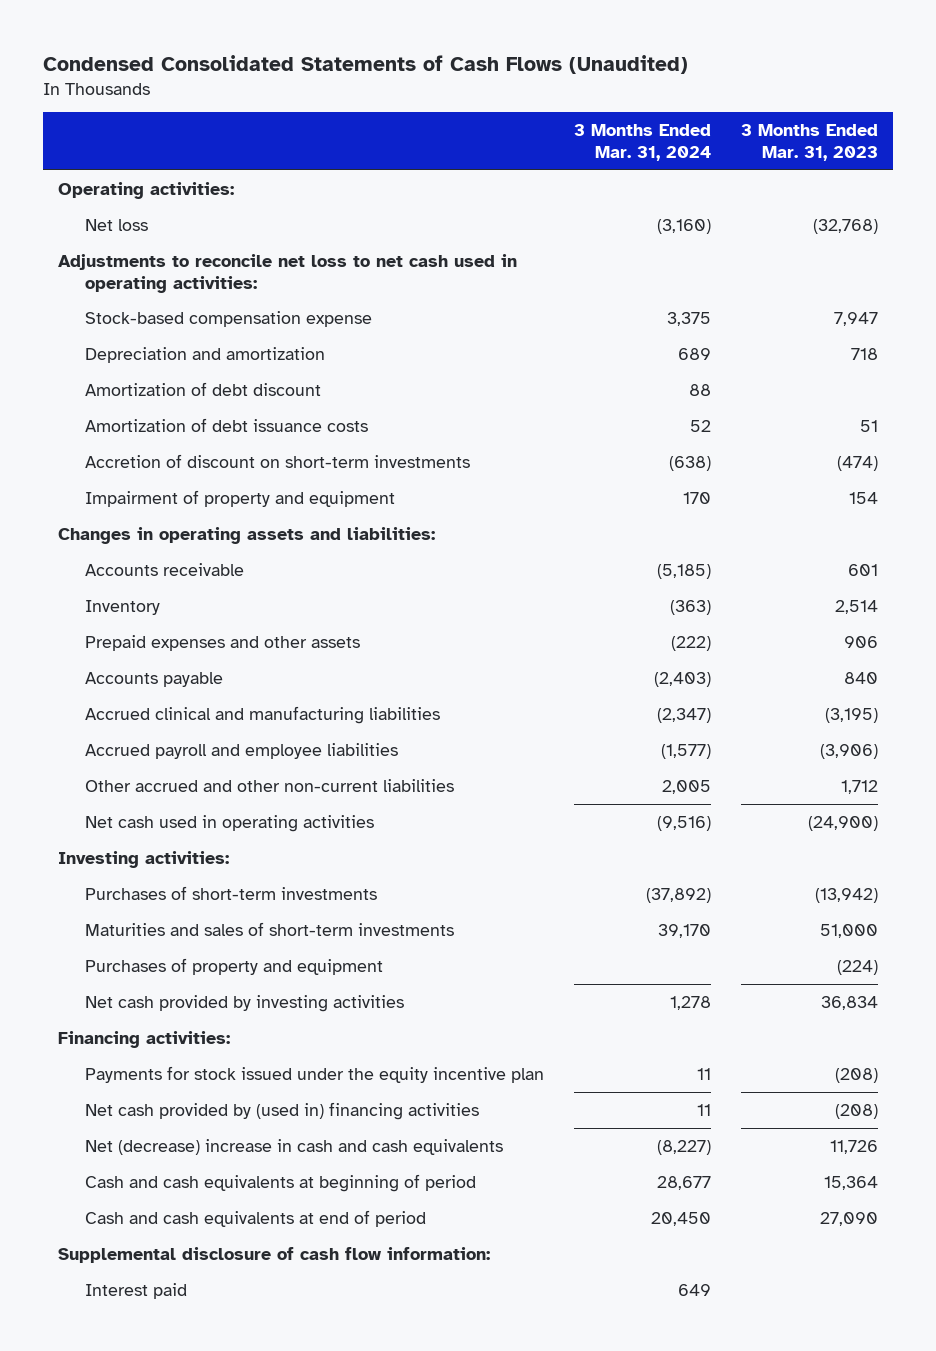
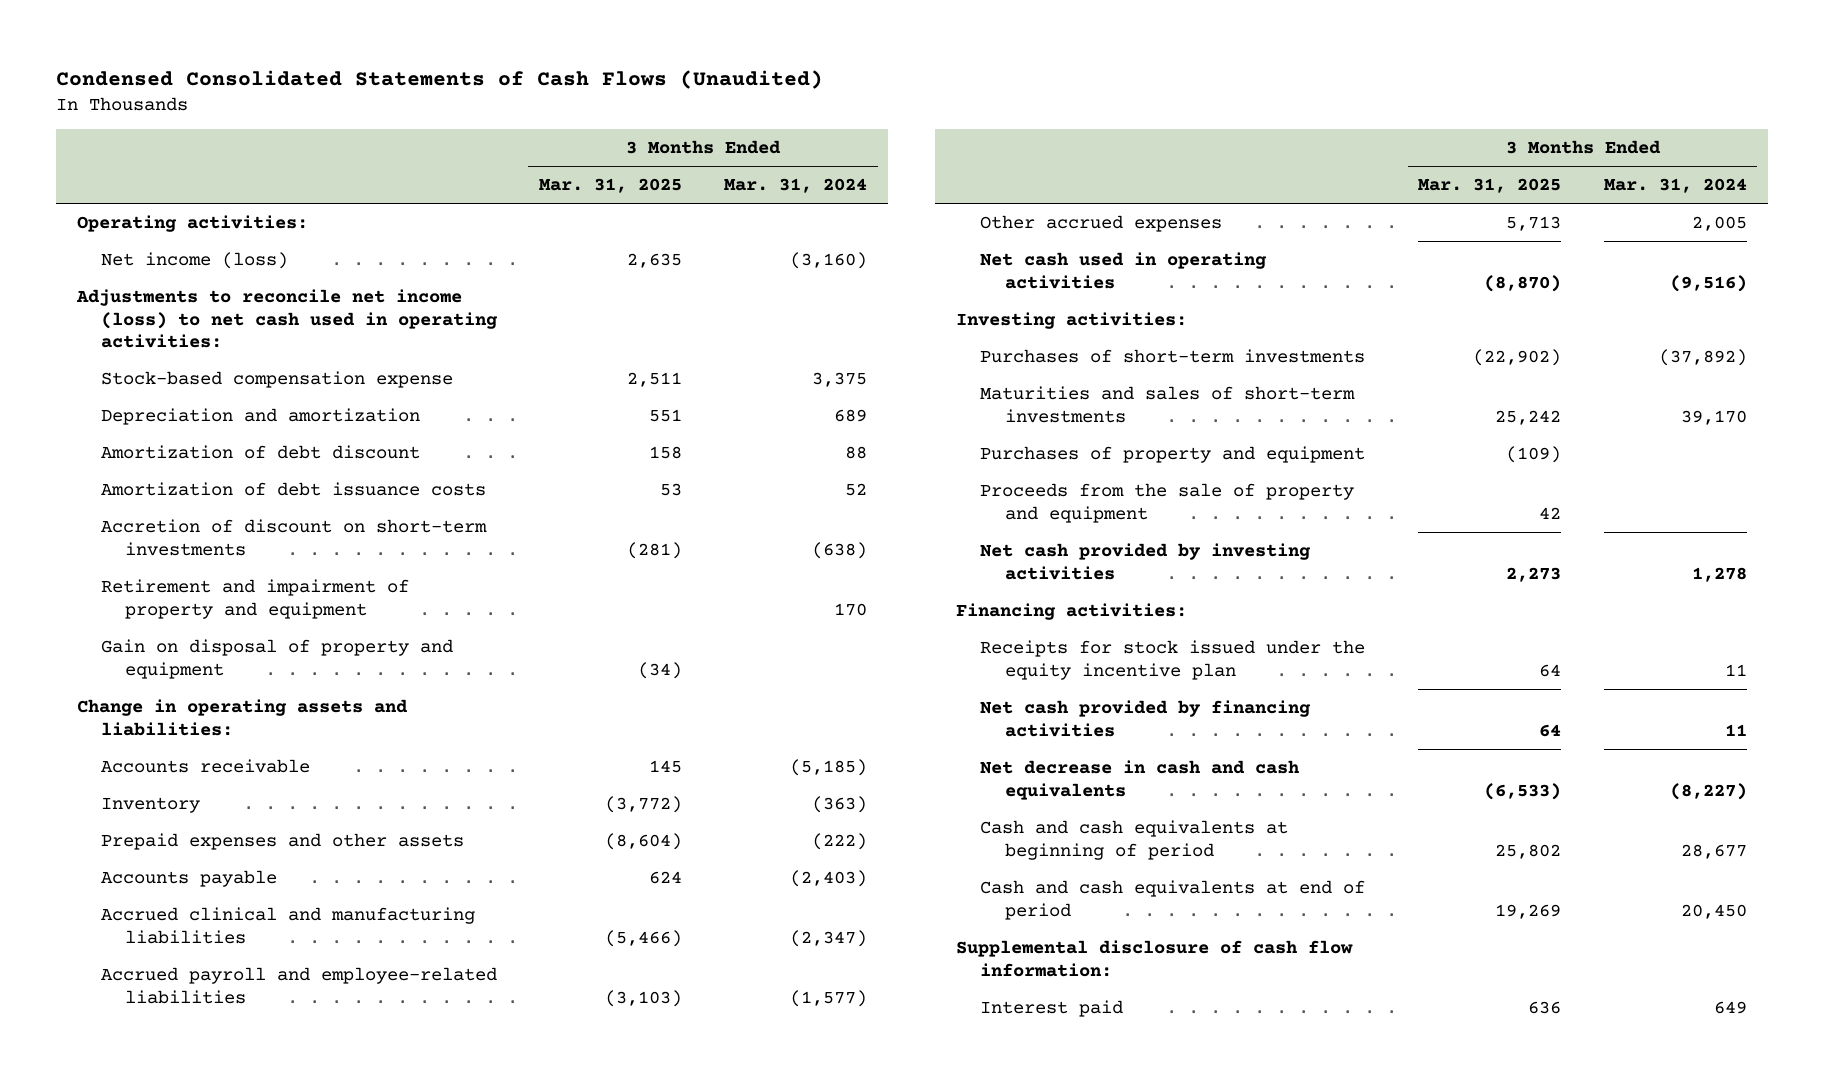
[740,124,878,162] 3 Months Ended Mar. 31, 2023 -> none
none -> [538,178,682,194] Mar. 31, 2025
[84,218,148,231] Net loss -> [100,251,288,269] Net income (loss)
[58,253,518,293] Adjustments to reconcile net loss to net cash used in operating activities: -> [75,288,498,349] Adjustments to reconcile net income (loss) to net cash used in operating activities:
[84,489,395,507] Impairment of property and equipment -> [100,578,409,619] Retirement and impairment of property and equipment
none -> [100,638,453,679] Gain on disposal of property and equipment
[58,526,436,544] Changes in operating assets and liabilities: -> [76,698,408,736] Change in operating assets and liabilities:
[84,778,454,792] Other accrued and other non-current liabilities -> none
[84,742,398,759] Accrued payroll and employee liabilities -> [100,966,497,1004] Accrued payroll and employee-related liabilities
none -> [980,214,1223,232] Other accrued expenses
none -> [980,482,1355,523] Proceeds from the sale of property and equipment
[84,1065,544,1083] Payments for stock issued under the equity incentive plan -> [980,639,1366,680] Receipts for stock issued under the equity incentive plan
[84,1101,479,1120] Net cash provided by (used in) financing activities -> [980,699,1312,737] Net cash provided by financing activities
[84,1138,503,1155] Net (decrease) increase in cash and cash equivalents -> [980,759,1301,800] Net decrease in cash and cash equivalents

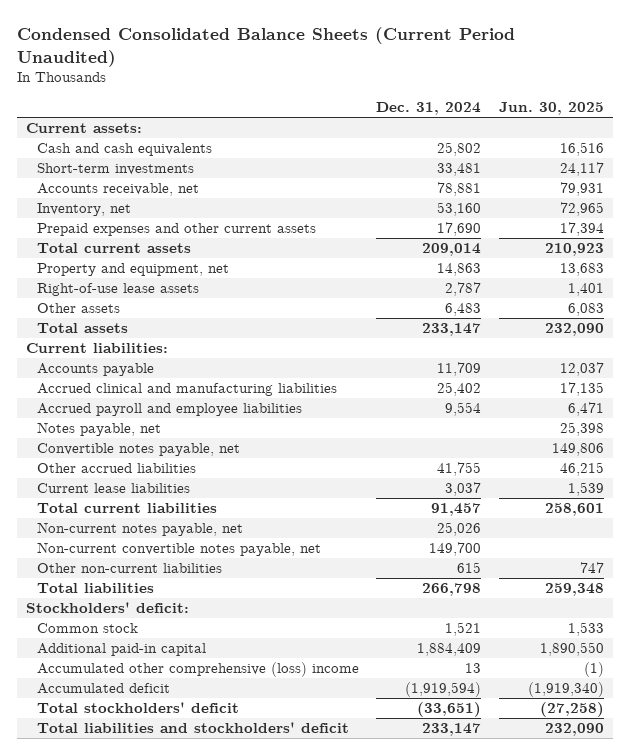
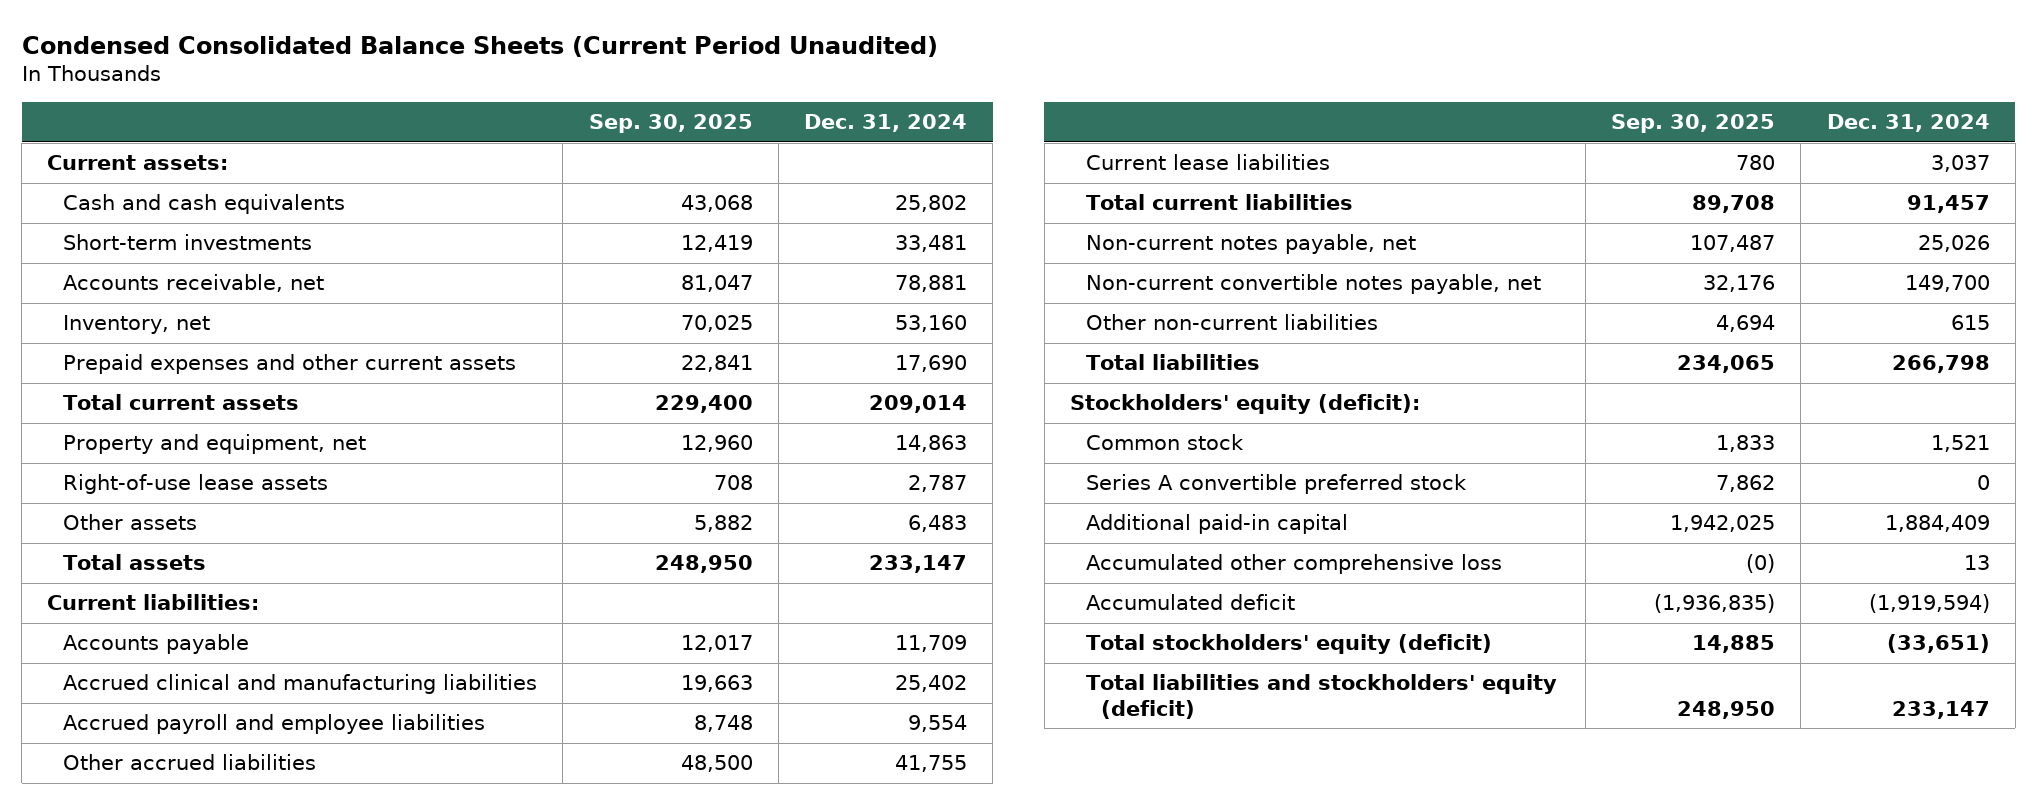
[499,102,605,116] Jun. 30, 2025 -> none
none -> [588,114,753,134] Sep. 30, 2025
[36,422,161,437] Notes payable, net -> none
[36,443,240,457] Convertible notes payable, net -> none
[26,602,190,614] Stockholders' deficit: -> [1069,394,1420,415] Stockholders' equity (deficit):
none -> [1085,474,1467,495] Series A convertible preferred stock
[36,662,359,678] Accumulated other comprehensive (loss) income -> [1085,554,1502,575] Accumulated other comprehensive loss
[36,702,239,714] Total stockholders' deficit -> [1085,634,1492,655] Total stockholders' equity (deficit)
[36,722,349,734] Total liabilities and stockholders' deficit -> [1085,674,1557,719] Total liabilities and stockholders' equity (deficit)

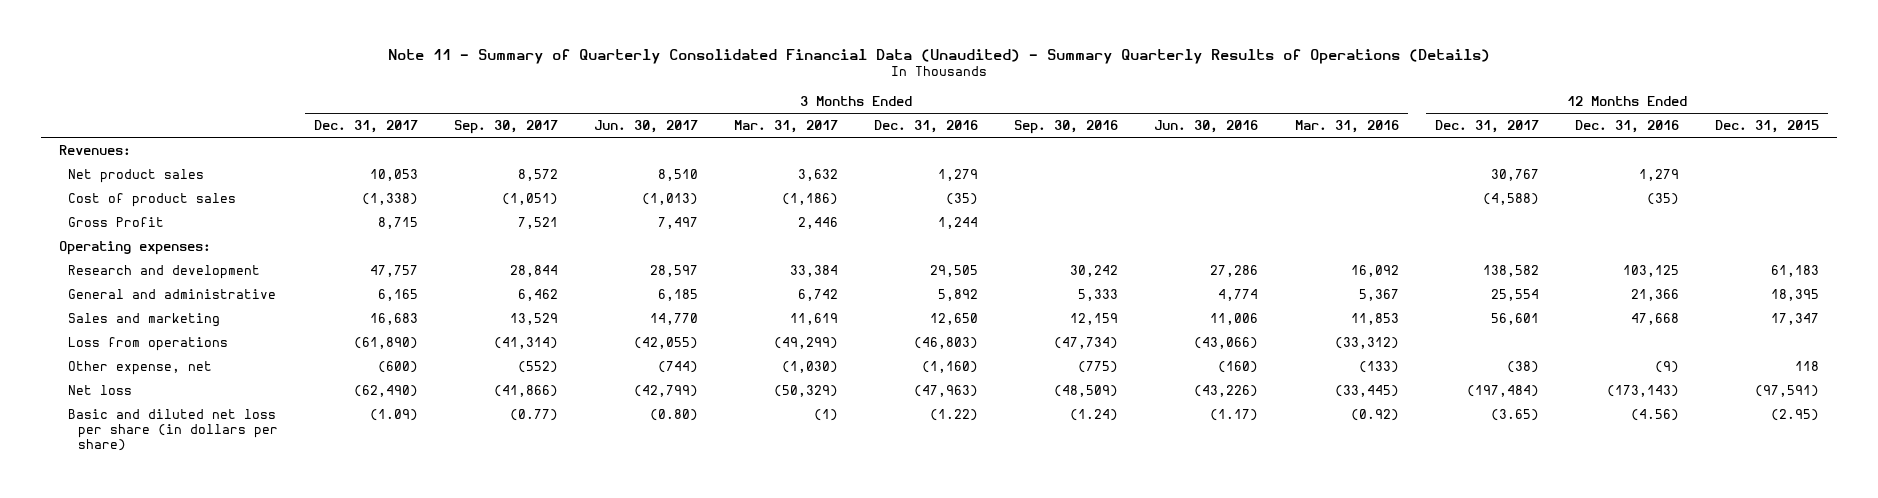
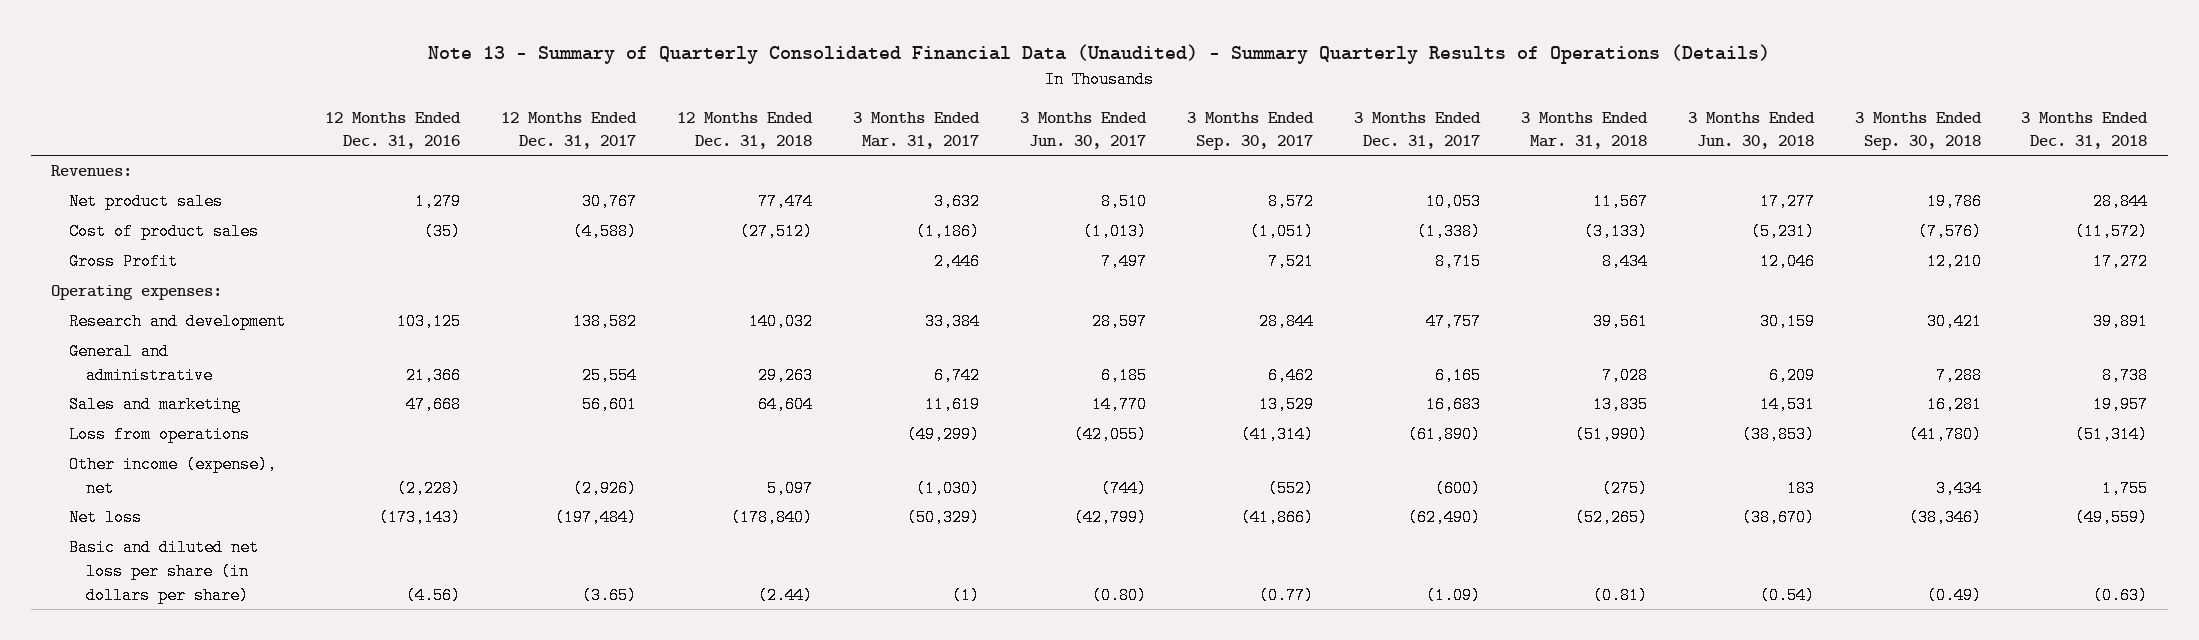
[387,48,1490,64] Note 11 - Summary of Quarterly Consolidated Financial Data (Unaudited) - Summary Quarterly Results of Operations (Details) -> [428,44,1771,65] Note 13 - Summary of Quarterly Consolidated Financial Data (Unaudited) - Summary Quarterly Results of Operations (Details)
[874,119,979,133] Dec. 31, 2016 -> none
[1014,119,1119,134] Sep. 30, 2016 -> none
[1154,119,1259,133] Jun. 30, 2016 -> none
[1294,119,1399,133] Mar. 31, 2016 -> none
[1714,119,1819,133] Dec. 31, 2015 -> none
none -> [677,111,814,150] 12 Months Ended Dec. 31, 2018
none -> [1520,111,1648,150] 3 Months Ended Mar. 31, 2018
none -> [1687,111,1815,150] 3 Months Ended Jun. 30, 2018
none -> [1854,111,1982,151] 3 Months Ended Sep. 30, 2018
none -> [2021,111,2149,150] 3 Months Ended Dec. 31, 2018
[68,360,213,375] Other expense, net -> [68,456,277,498] Other income (expense), net
[1506,360,1539,373] (38) -> [573,480,638,498] (2,926)
[1654,360,1679,373] (9) -> [397,480,462,498] (2,228)

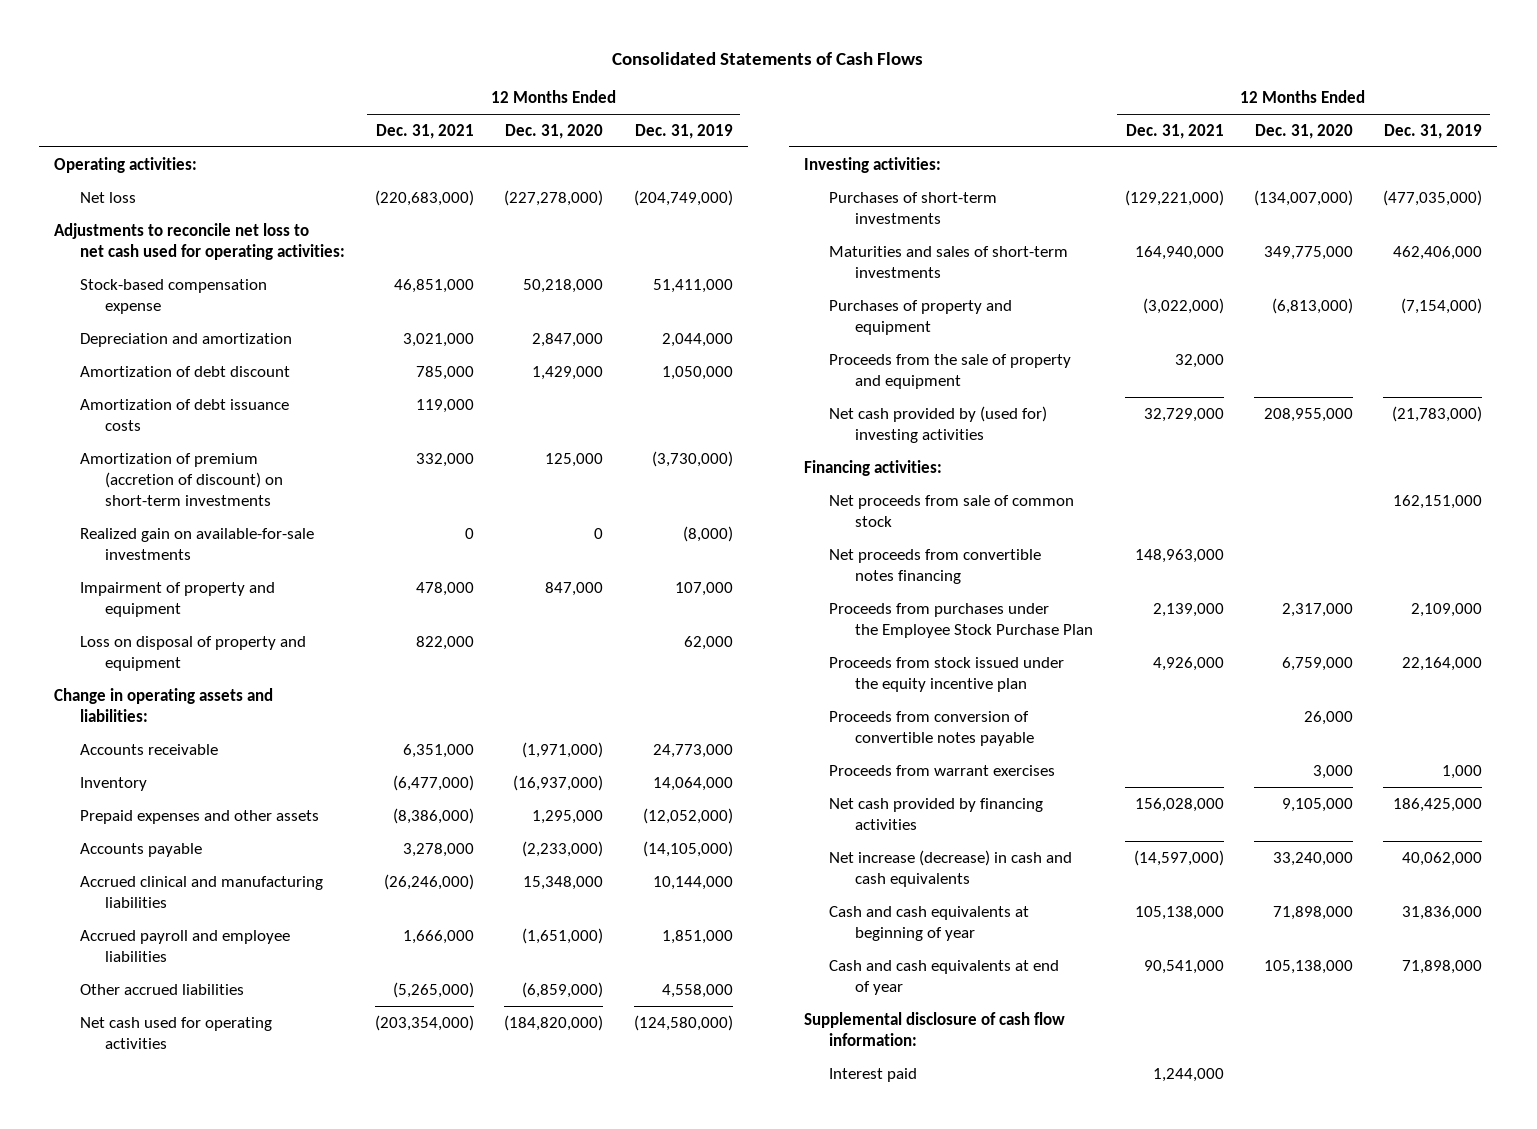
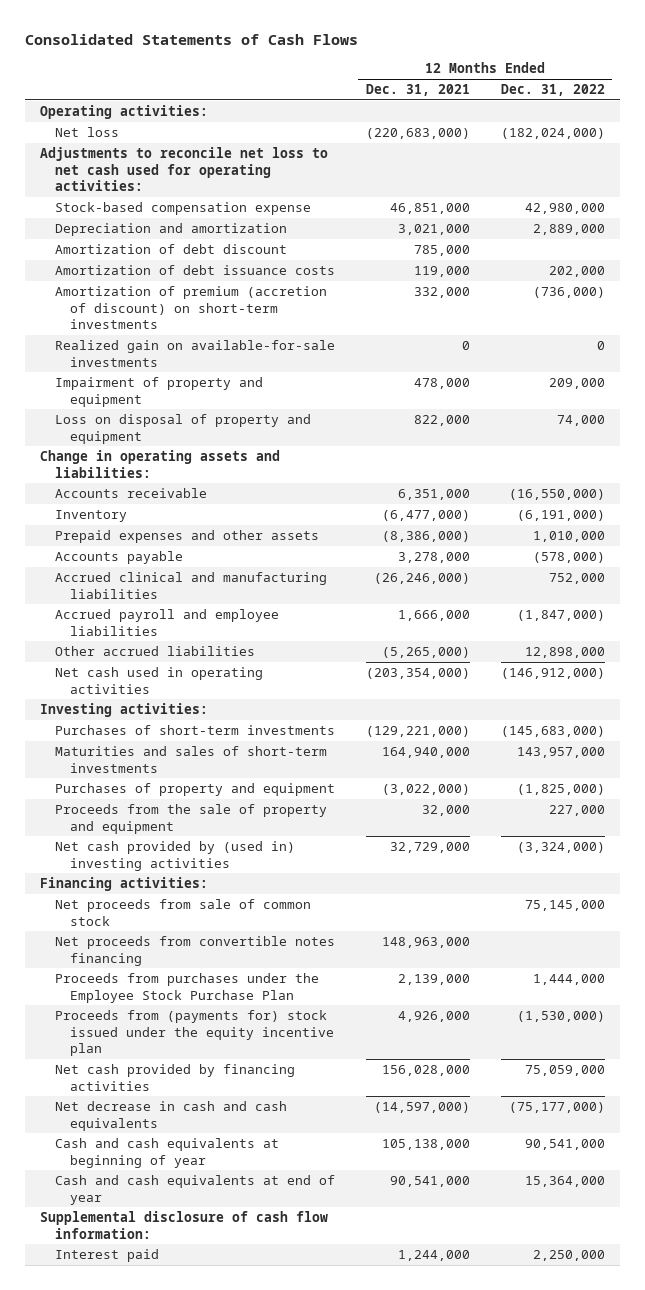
[505,123,604,139] Dec. 31, 2020 -> none
[634,123,733,139] Dec. 31, 2019 -> none
none -> [500,84,605,97] Dec. 31, 2022
[79,1016,272,1049] Net cash used for operating activities -> [55,667,264,694] Net cash used in operating activities
[829,405,1048,443] Net cash provided by (used for) investing activities -> [55,841,296,871] Net cash provided by (used in) investing activities
[829,710,1034,746] Proceeds from conversion of convertible notes payable -> none
[829,764,1056,776] Proceeds from warrant exercises -> none
[829,656,1065,692] Proceeds from stock issued under the equity incentive plan -> [55,1010,335,1057] Proceeds from (payments for) stock issued under the equity incentive plan
[829,849,1073,887] Net increase (decrease) in cash and cash equivalents -> [55,1101,288,1131] Net decrease in cash and cash equivalents

